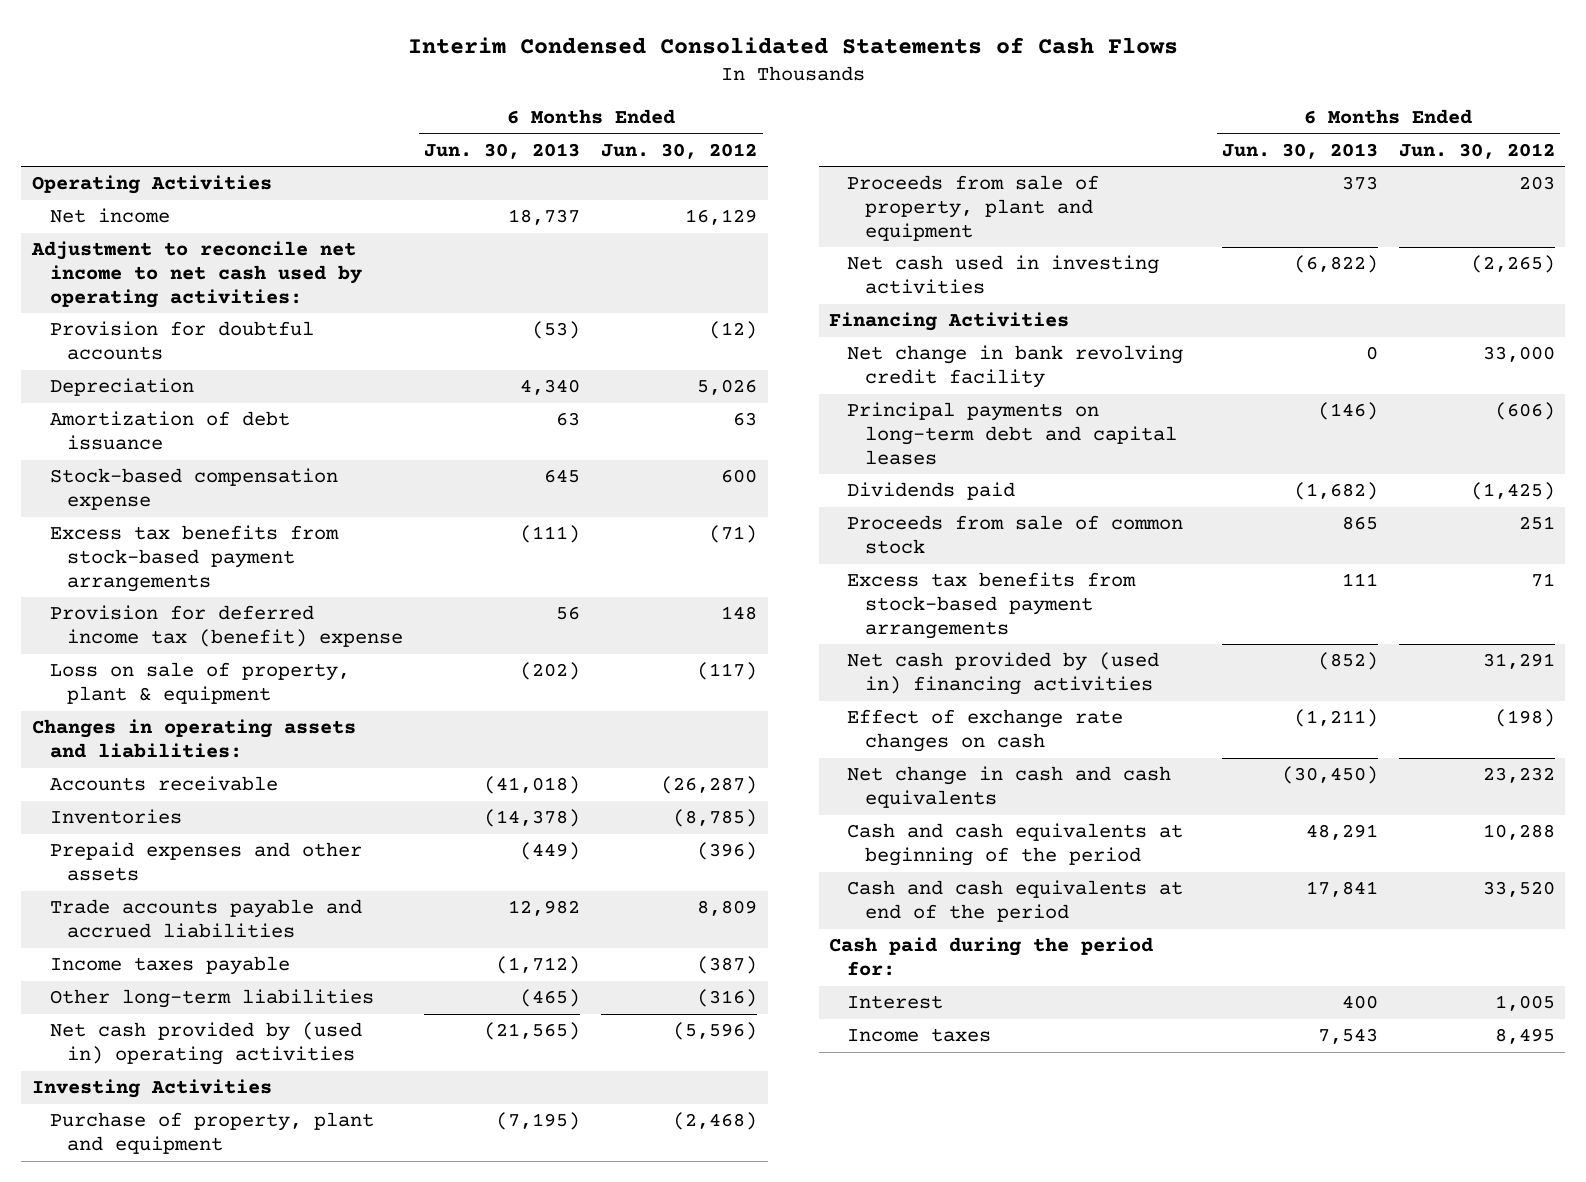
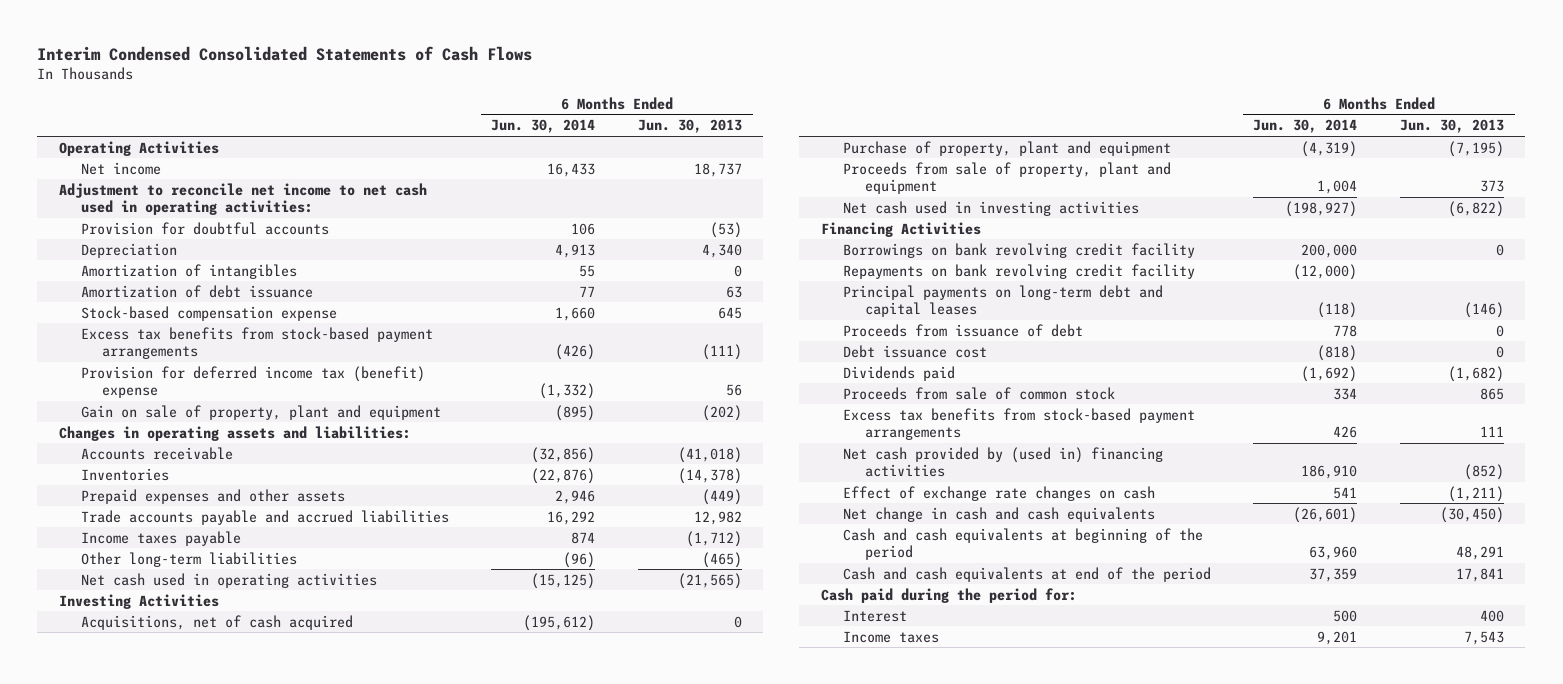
[601,142,758,159] Jun. 30, 2012 -> none
none -> [491,119,596,134] Jun. 30, 2014
[30,241,362,308] Adjustment to reconcile net income to net cash used by operating activities: -> [58,182,427,216] Adjustment to reconcile net income to net cash used in operating activities:
none -> [80,263,297,279] Amortization of intangibles
[49,662,350,705] Loss on sale of property, plant & equipment -> [80,404,441,420] Gain on sale of property, plant and equipment
[49,1022,362,1066] Net cash provided by (used in) operating activities -> [80,572,377,588] Net cash used in operating activities
none -> [80,614,353,630] Acquisitions, net of cash acquired
[846,345,1183,389] Net change in bank revolving credit facility -> none
none -> [842,242,1195,258] Borrowings on bank revolving credit facility
none -> [842,263,1195,279] Repayments on bank revolving credit facility
none -> [842,323,1083,337] Proceeds from issuance of debt
none -> [842,344,987,358] Debt issuance cost

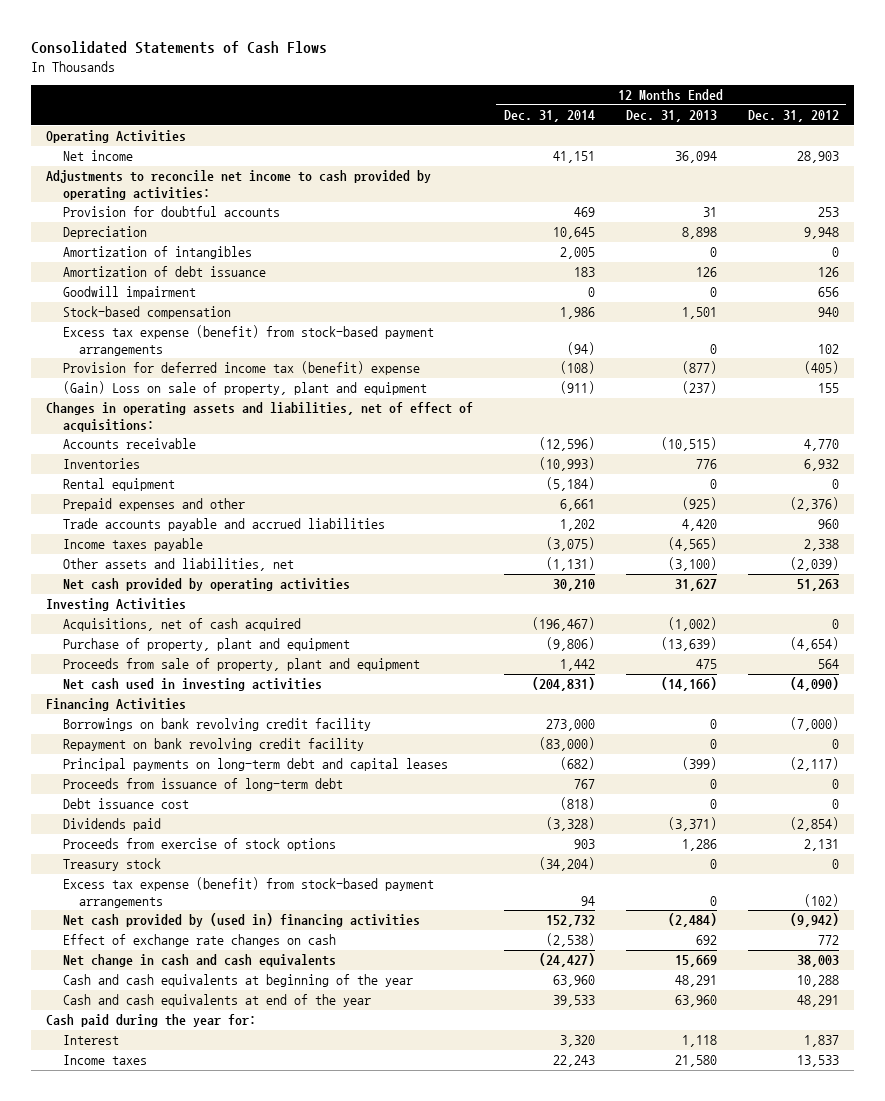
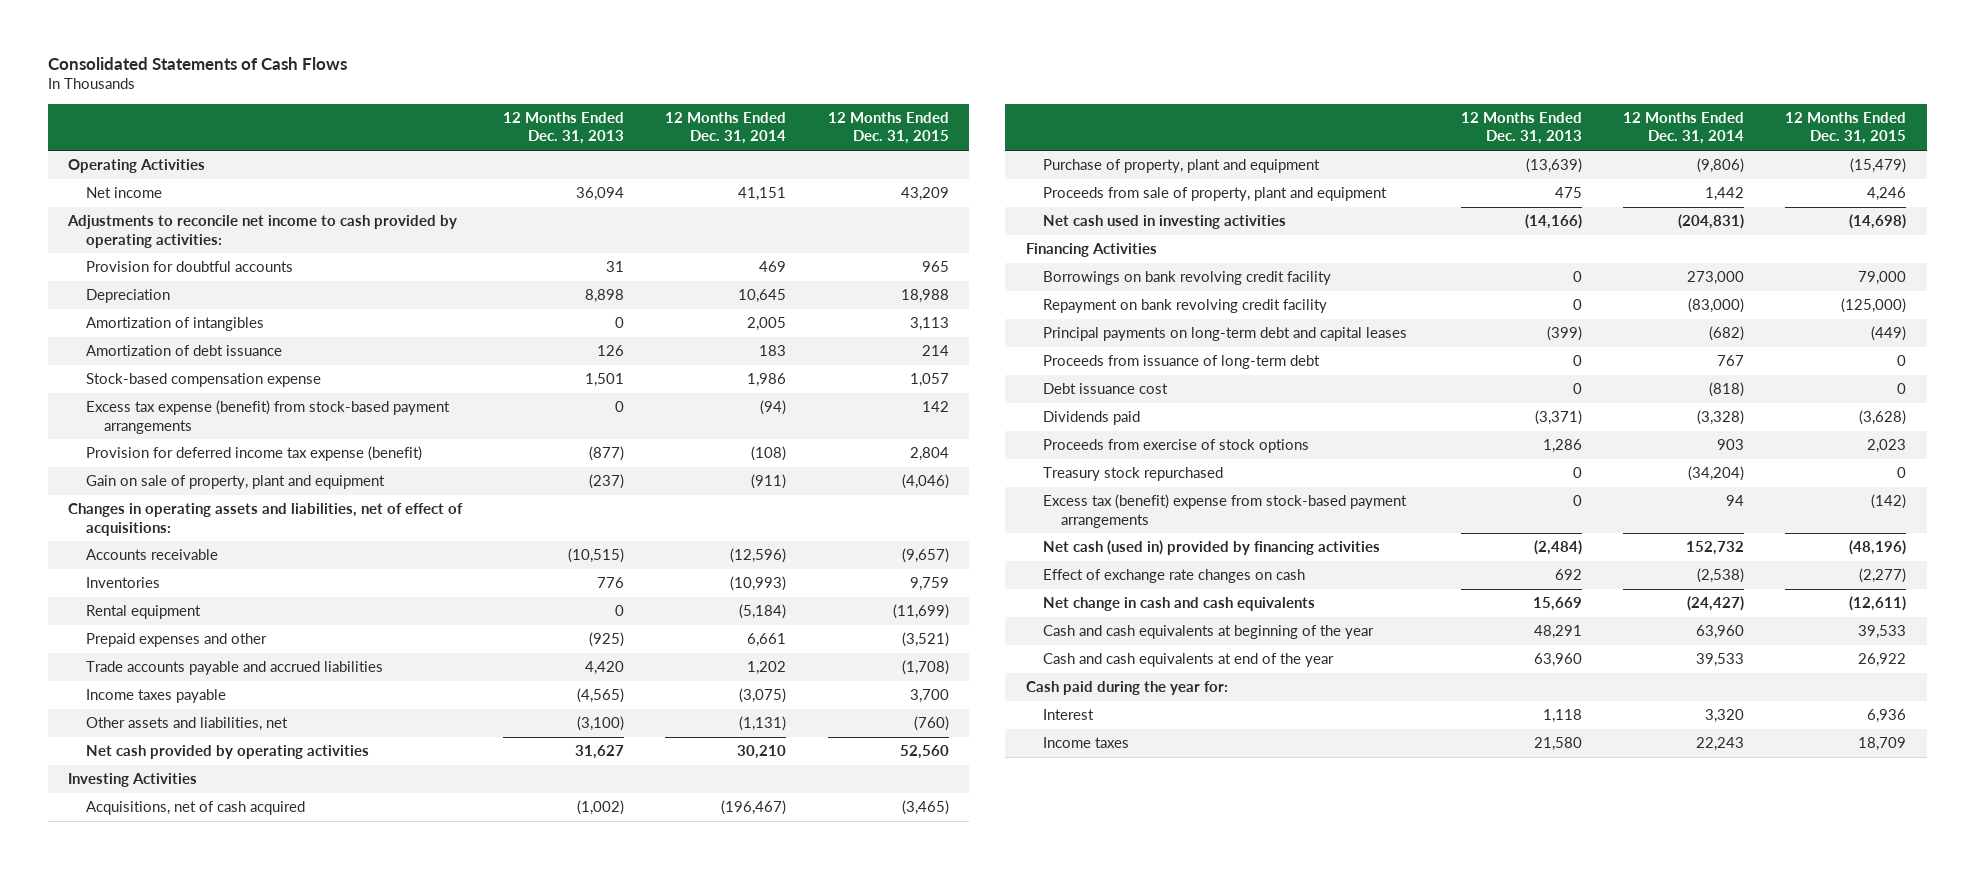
[747,110,839,123] Dec. 31, 2012 -> none
none -> [827,112,949,145] 12 Months Ended Dec. 31, 2015
[62,286,196,300] Goodwill impairment -> none
[62,306,231,320] Stock-based compensation -> [85,373,321,388] Stock-based compensation expense
[62,361,420,376] Provision for deferred income tax (benefit) expense -> [85,446,422,462] Provision for deferred income tax expense (benefit)
[62,381,427,396] (Gain) Loss on sale of property, plant and equipment -> [85,475,385,490] Gain on sale of property, plant and equipment
[62,858,161,872] Treasury stock -> [1043,467,1224,482] Treasury stock repurchased
[62,877,434,908] Excess tax expense (benefit) from stock-based payment arrangements -> [1043,494,1408,528] Excess tax (benefit) expense from stock-based payment arrangements
[62,913,420,928] Net cash provided by (used in) financing activities -> [1043,540,1381,556] Net cash (used in) provided by financing activities

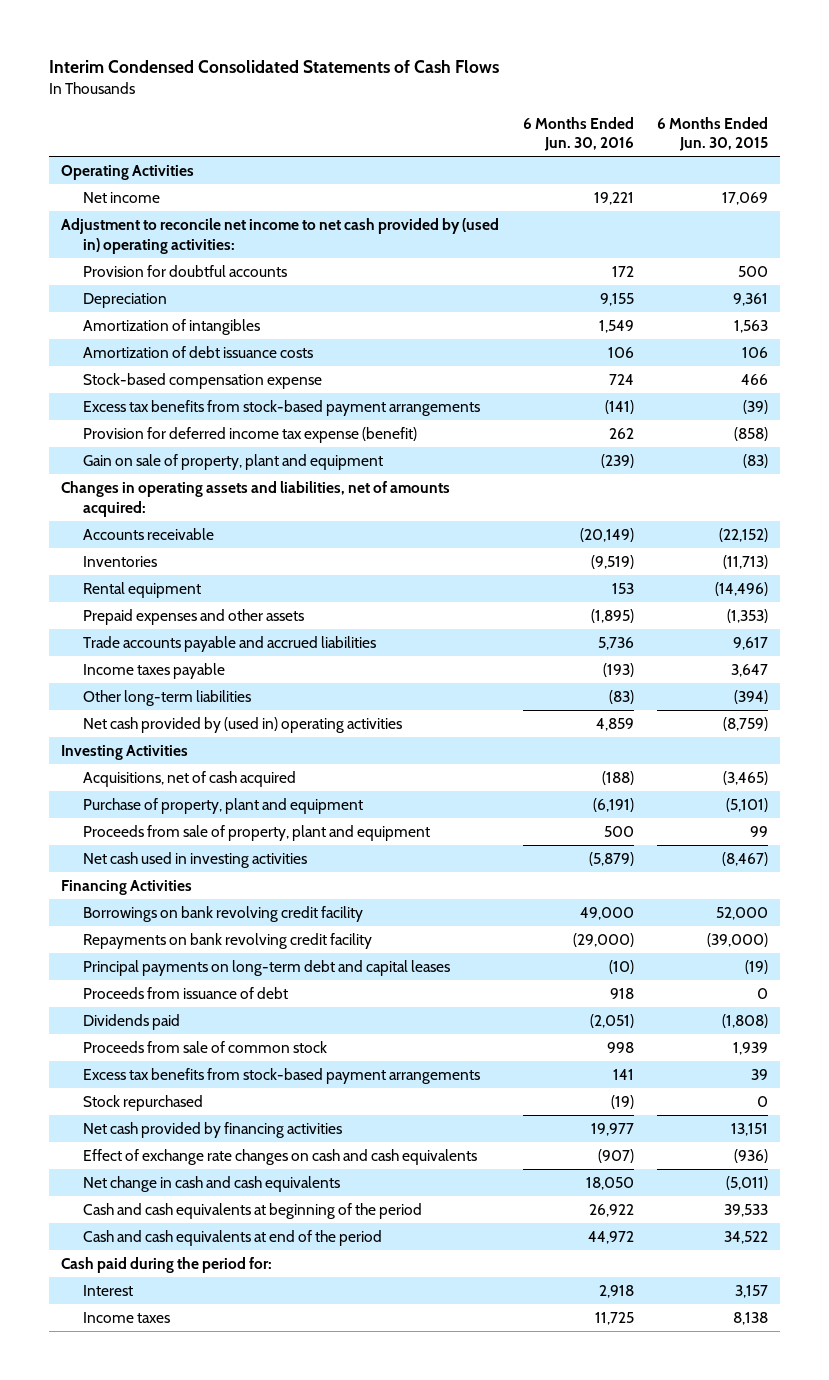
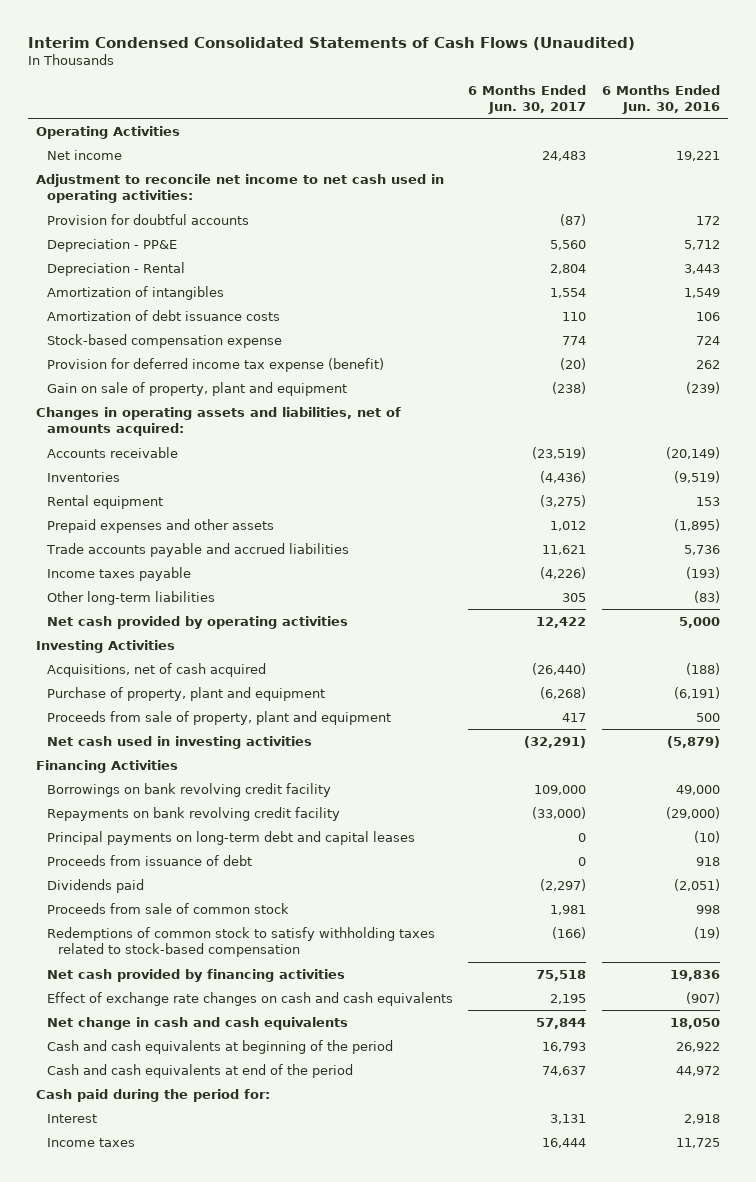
[49,60,500,74] Interim Condensed Consolidated Statements of Cash Flows -> [27,36,635,50] Interim Condensed Consolidated Statements of Cash Flows (Unaudited)
[657,116,769,152] 6 Months Ended Jun. 30, 2015 -> none
none -> [468,84,587,115] 6 Months Ended Jun. 30, 2017
[61,218,500,254] Adjustment to reconcile net income to net cash provided by (used in) operating activities: -> [35,173,444,204] Adjustment to reconcile net income to net cash used in operating activities:
[82,293,167,309] Depreciation -> [46,238,177,252] Depreciation - PP&E
[599,293,634,307] 9,155 -> [684,239,721,250] 5,712
none -> [46,261,185,276] Depreciation - Rental
[82,400,480,417] Excess tax benefits from stock-based payment arrangements -> none
[82,717,402,734] Net cash provided by (used in) operating activities -> [46,615,348,629] Net cash provided by operating activities
[595,718,634,732] 4,859 -> [679,616,721,628] 5,000
[82,1068,480,1085] Excess tax benefits from stock-based payment arrangements -> none
[82,1095,203,1112] Stock repurchased -> none
none -> [46,926,435,958] Redemptions of common stock to satisfy withholding taxes related to stock-based compensation
[590,1123,634,1137] 19,977 -> [670,969,721,981] 19,836

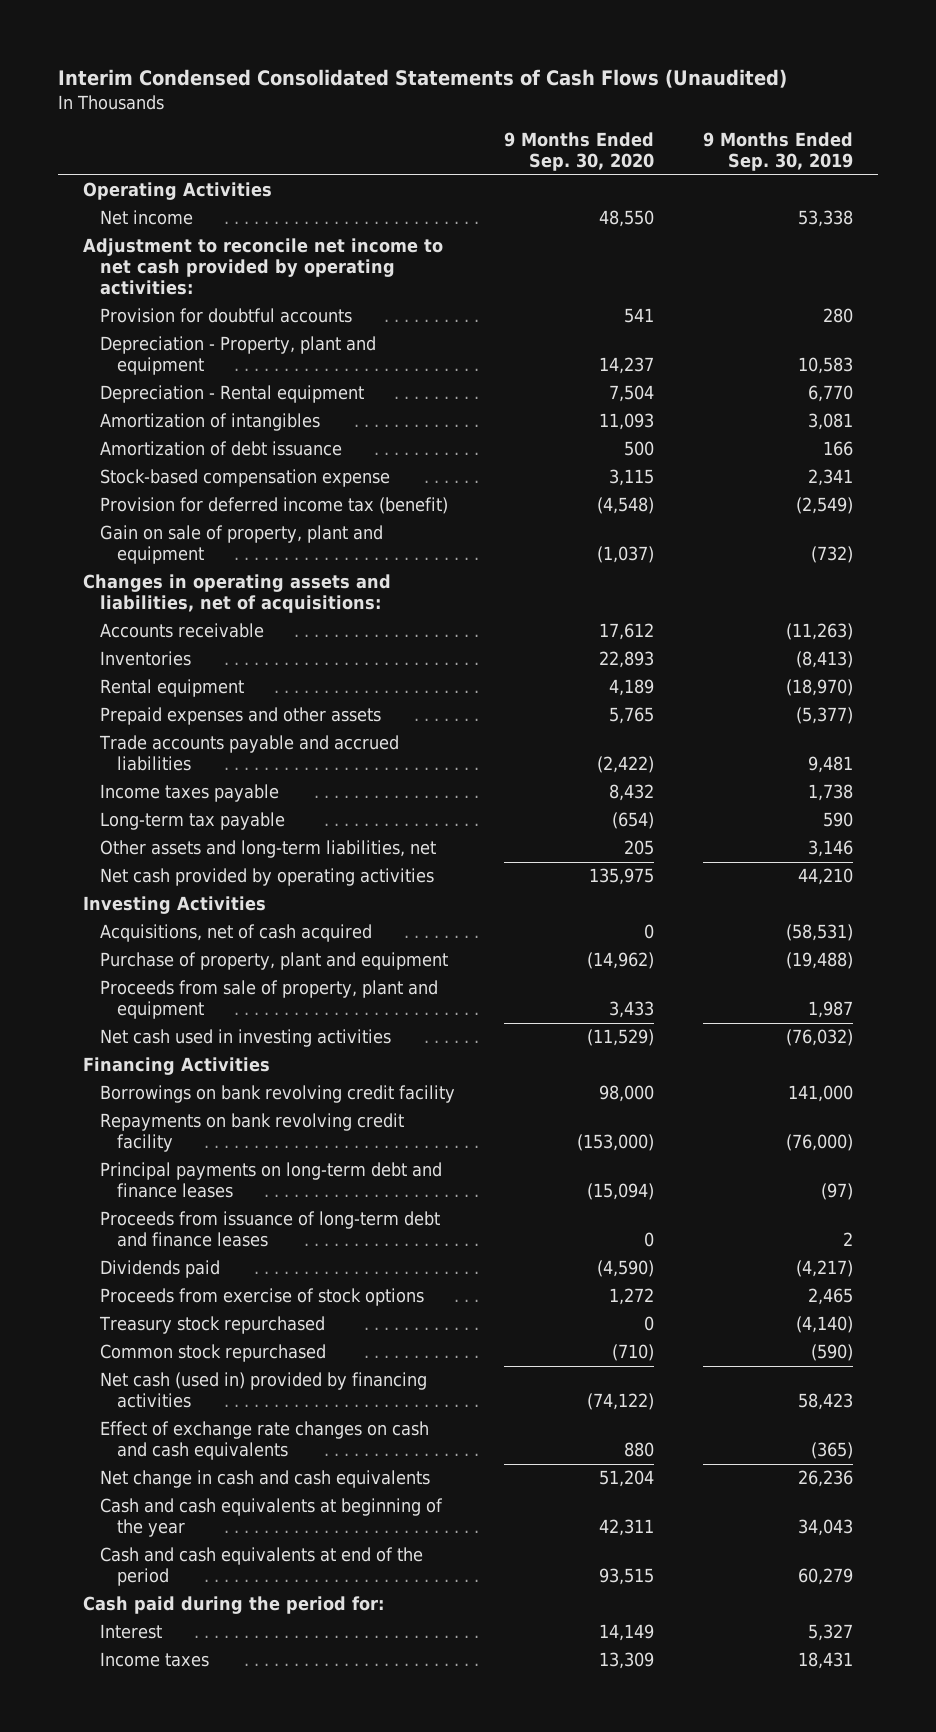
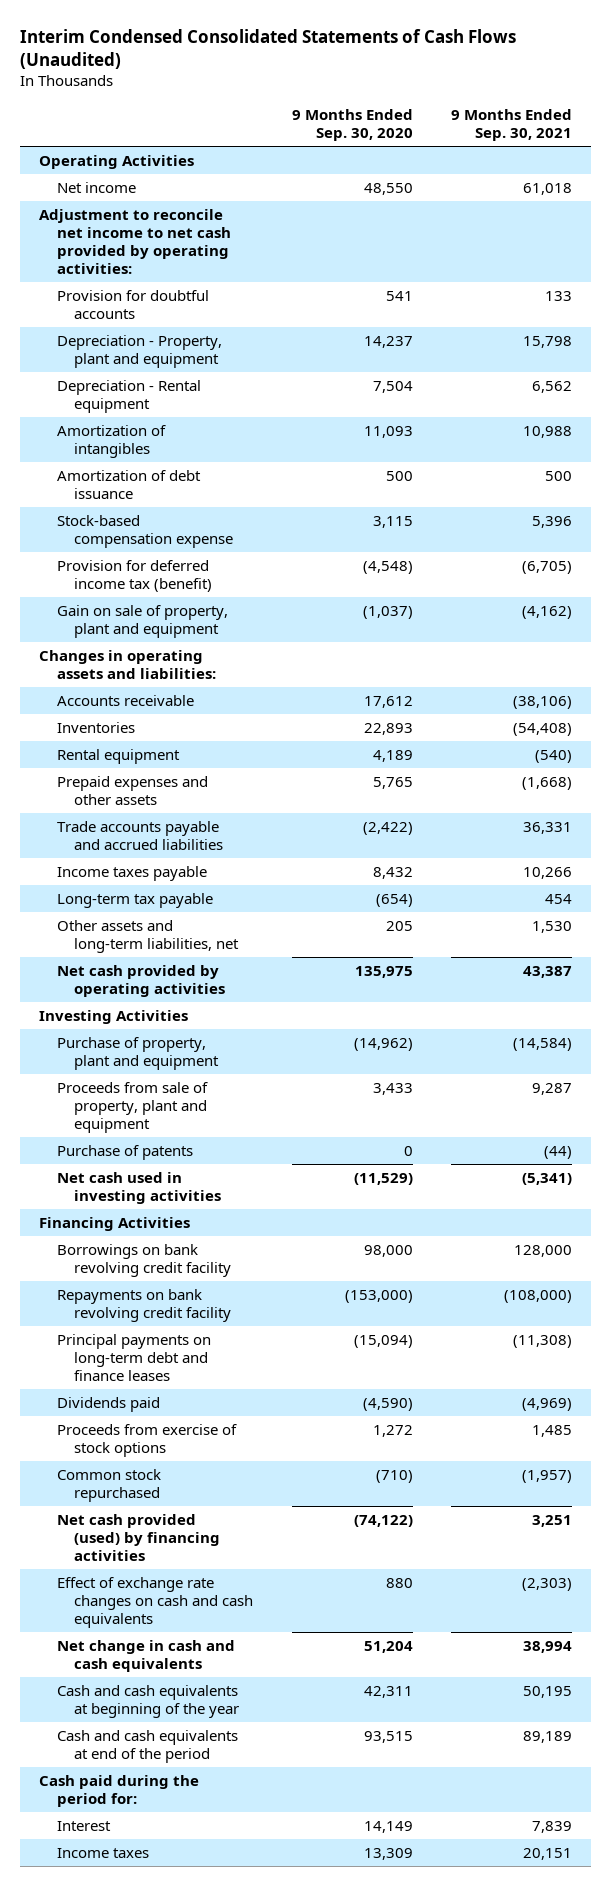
[702,132,853,172] 9 Months Ended Sep. 30, 2019 -> none
none -> [450,108,572,141] 9 Months Ended Sep. 30, 2021
[82,574,391,614] Changes in operating assets and liabilities, net of acquisitions: -> [38,649,216,680] Changes in operating assets and liabilities:
[99,924,372,943] Acquisitions, net of cash acquired -> none
none -> [56,1144,193,1160] Purchase of patents
[99,1211,440,1248] Proceeds from issuance of long-term debt and finance leases -> none
[98,1316,325,1335] Treasury stock repurchased -> none
[99,1372,427,1409] Net cash (used in) provided by financing activities -> [56,1513,221,1562] Net cash provided (used) by financing activities

